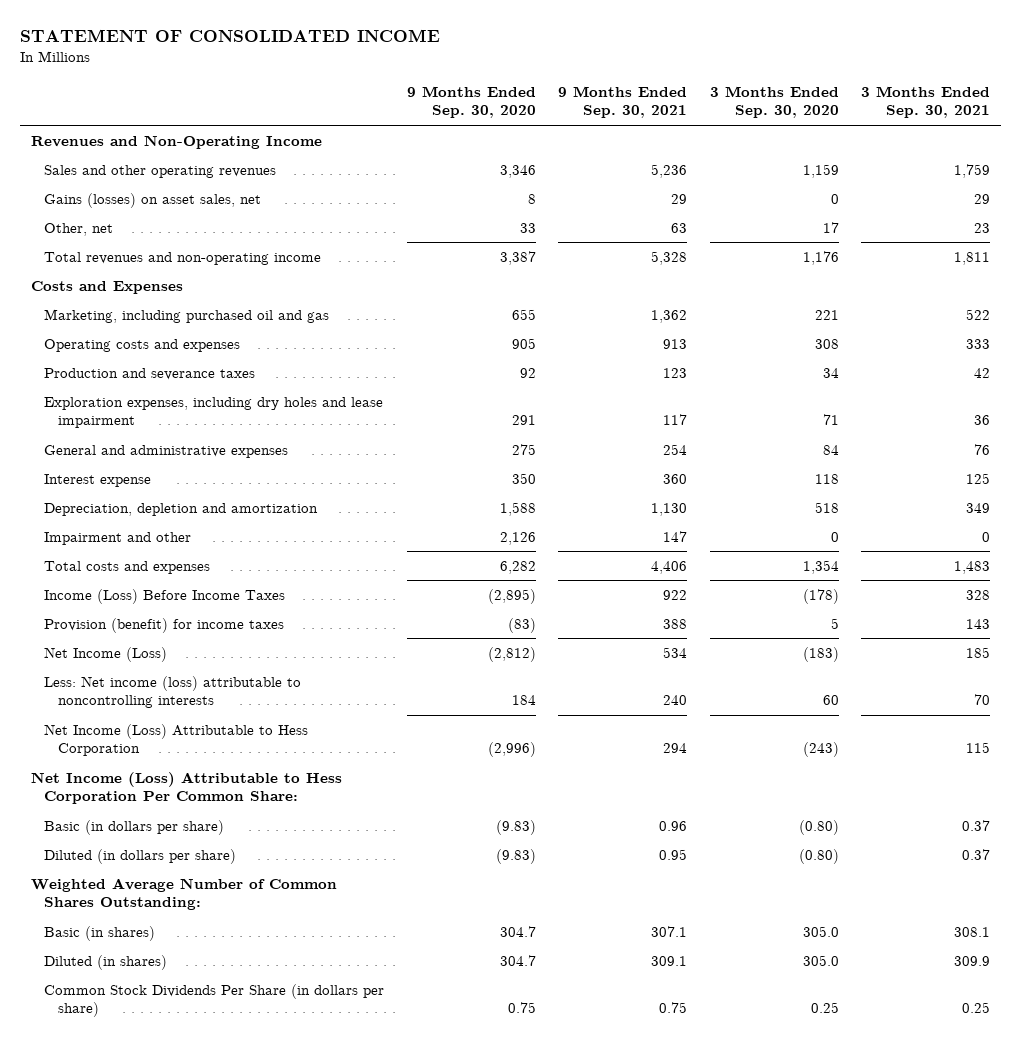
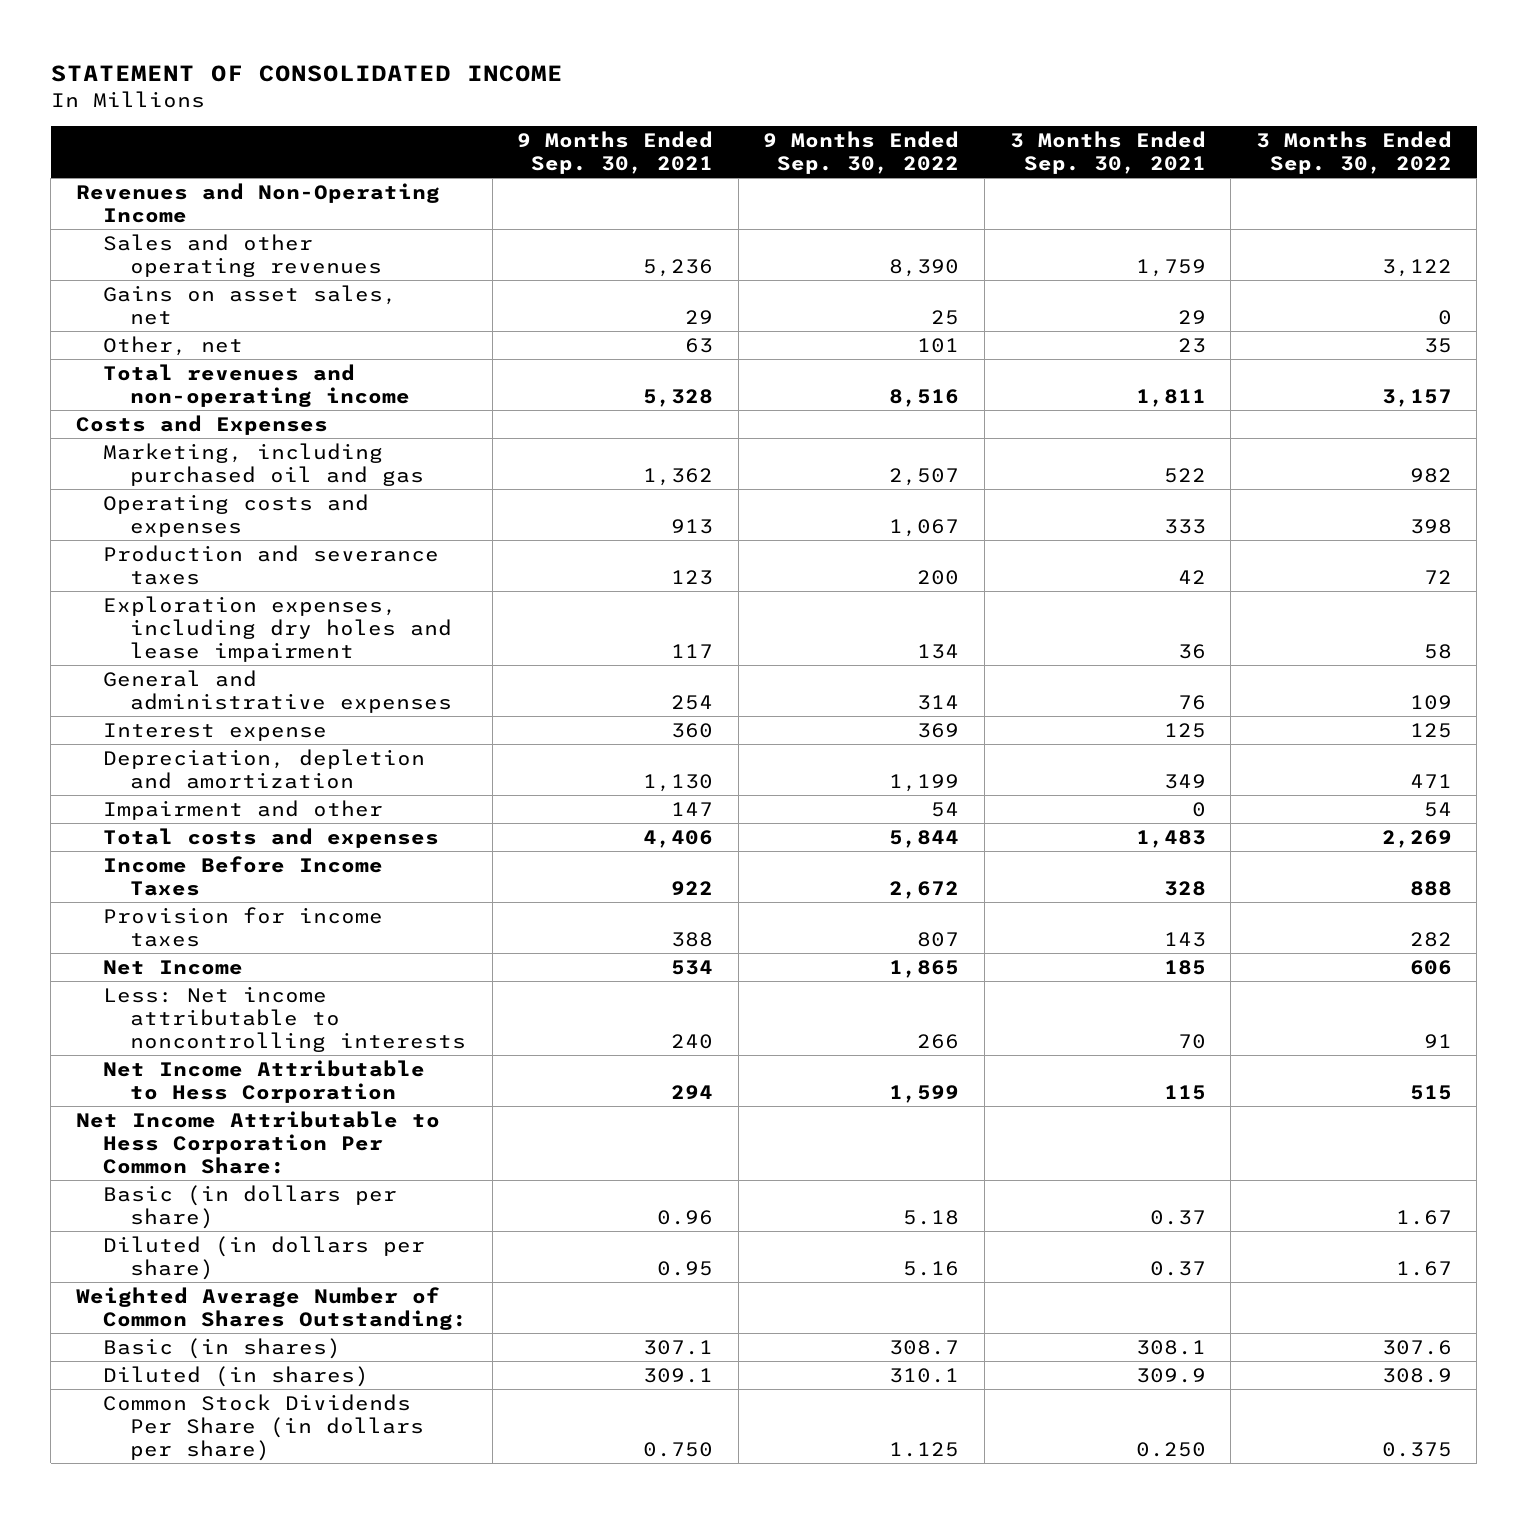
[406,85,536,119] 9 Months Ended Sep. 30, 2020 -> none
[709,85,839,119] 3 Months Ended Sep. 30, 2020 -> none
none -> [763,130,960,174] 9 Months Ended Sep. 30, 2022
none -> [1255,130,1452,174] 3 Months Ended Sep. 30, 2022
[44,192,262,208] Gains (losses) on asset sales, net -> [102,284,397,325] Gains on asset sales, net
[44,588,286,604] Income (Loss) Before Income Taxes -> [102,855,383,896] Income Before Income Taxes
[44,617,285,633] Provision (benefit) for income taxes -> [102,906,383,947] Provision for income taxes
[44,646,168,662] Net Income (Loss) -> [102,959,243,975] Net Income
[44,675,302,709] Less: Net income (loss) attributable to noncontrolling interests -> [102,985,467,1052] Less: Net income attributable to noncontrolling interests
[44,723,309,757] Net Income (Loss) Attributable to Hess Corporation -> [102,1059,425,1103] Net Income Attributable to Hess Corporation
[30,771,342,805] Net Income (Loss) Attributable to Hess Corporation Per Common Share: -> [75,1110,440,1174] Net Income Attributable to Hess Corporation Per Common Share:
[659,1002,688,1014] 0.75 -> [643,1441,714,1457] 0.750
[962,1002,991,1014] 0.25 -> [1135,1441,1206,1457] 0.250

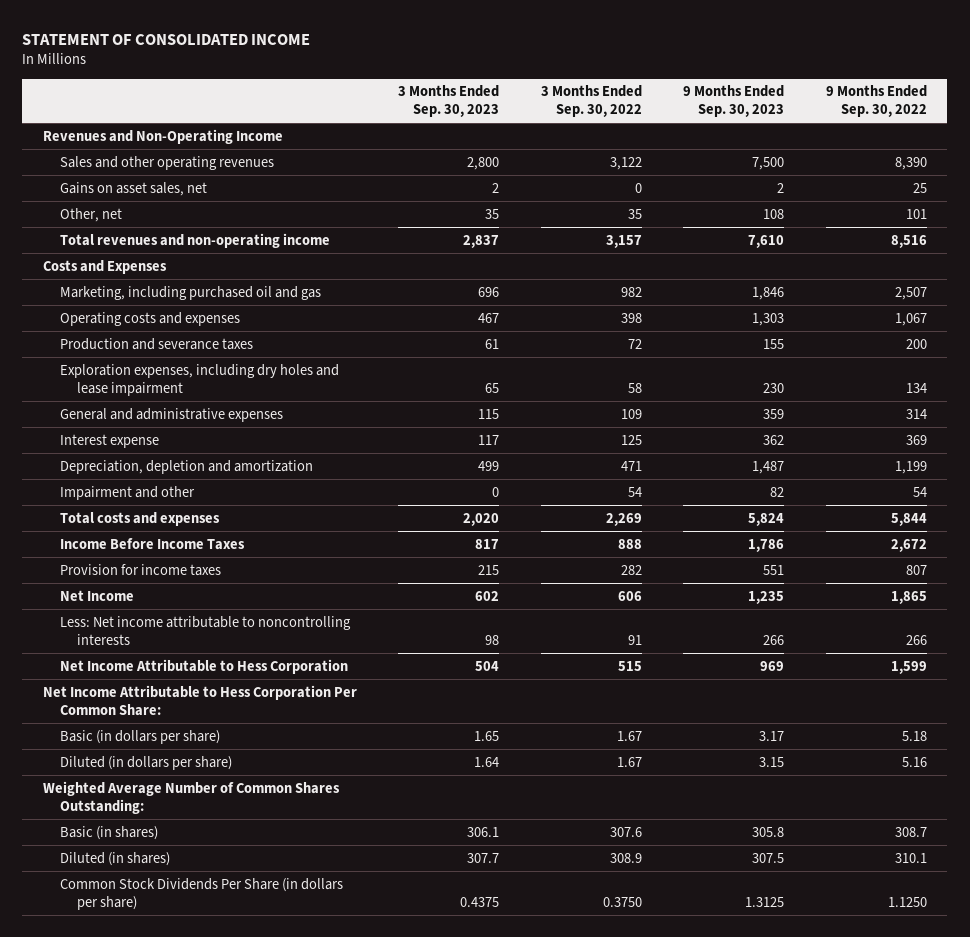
[517,130,714,174] 9 Months Ended Sep. 30, 2021 -> none
[1009,130,1206,174] 3 Months Ended Sep. 30, 2021 -> none
none -> [398,85,500,118] 3 Months Ended Sep. 30, 2023
none -> [683,85,785,118] 9 Months Ended Sep. 30, 2023
[889,1441,960,1457] 1.125 -> [887,896,927,907] 1.1250
[1381,1441,1452,1457] 0.375 -> [602,896,642,907] 0.3750

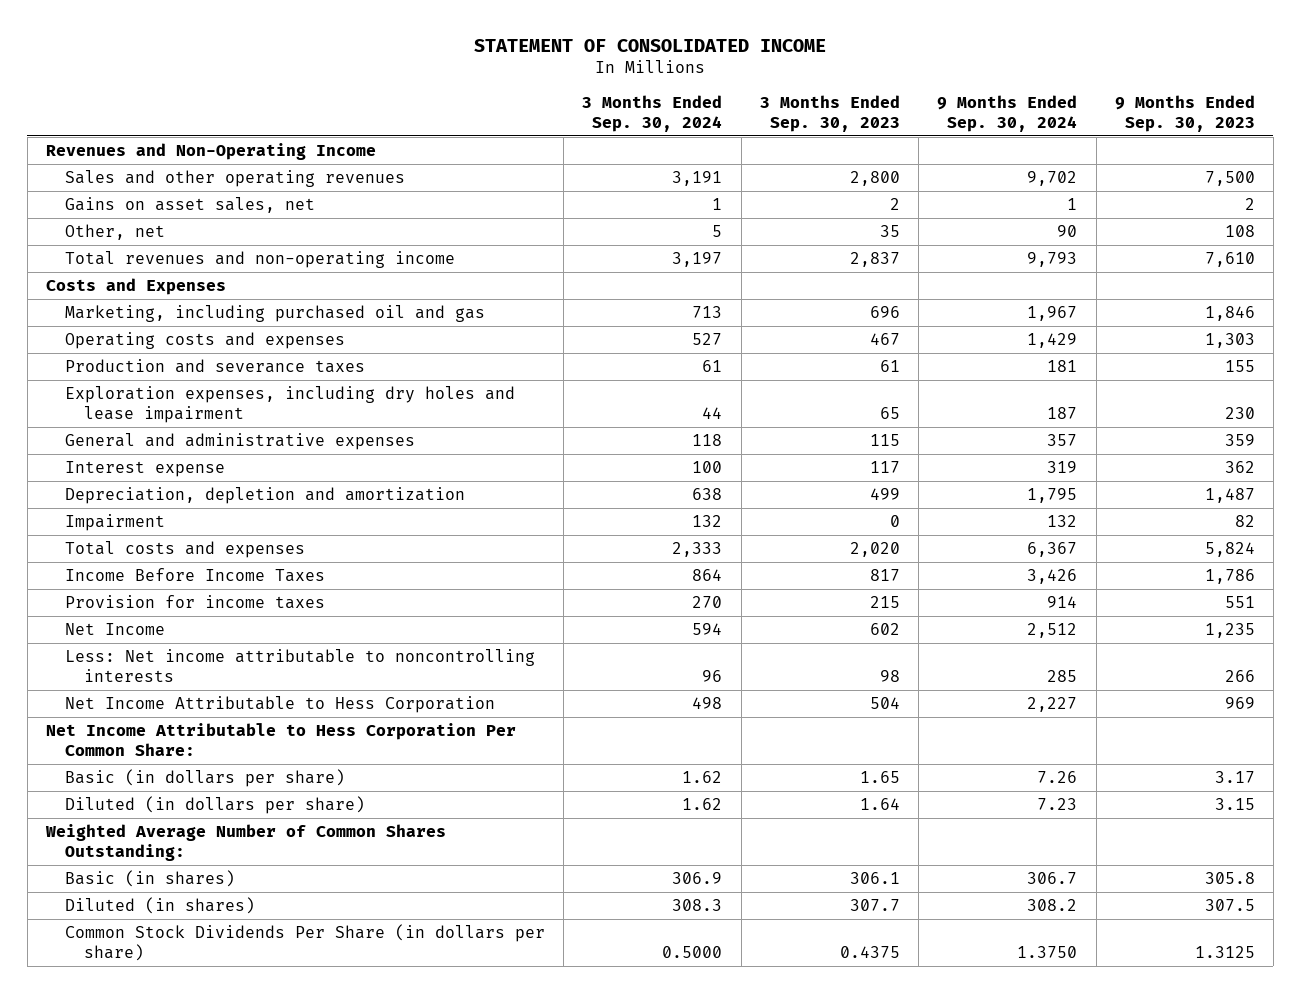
[540,85,642,118] 3 Months Ended Sep. 30, 2022 -> none
[825,85,927,118] 9 Months Ended Sep. 30, 2022 -> none
none -> [582,94,723,132] 3 Months Ended Sep. 30, 2024
none -> [937,94,1078,132] 9 Months Ended Sep. 30, 2024
[59,485,195,500] Impairment and other -> none
none -> [65,513,166,531] Impairment

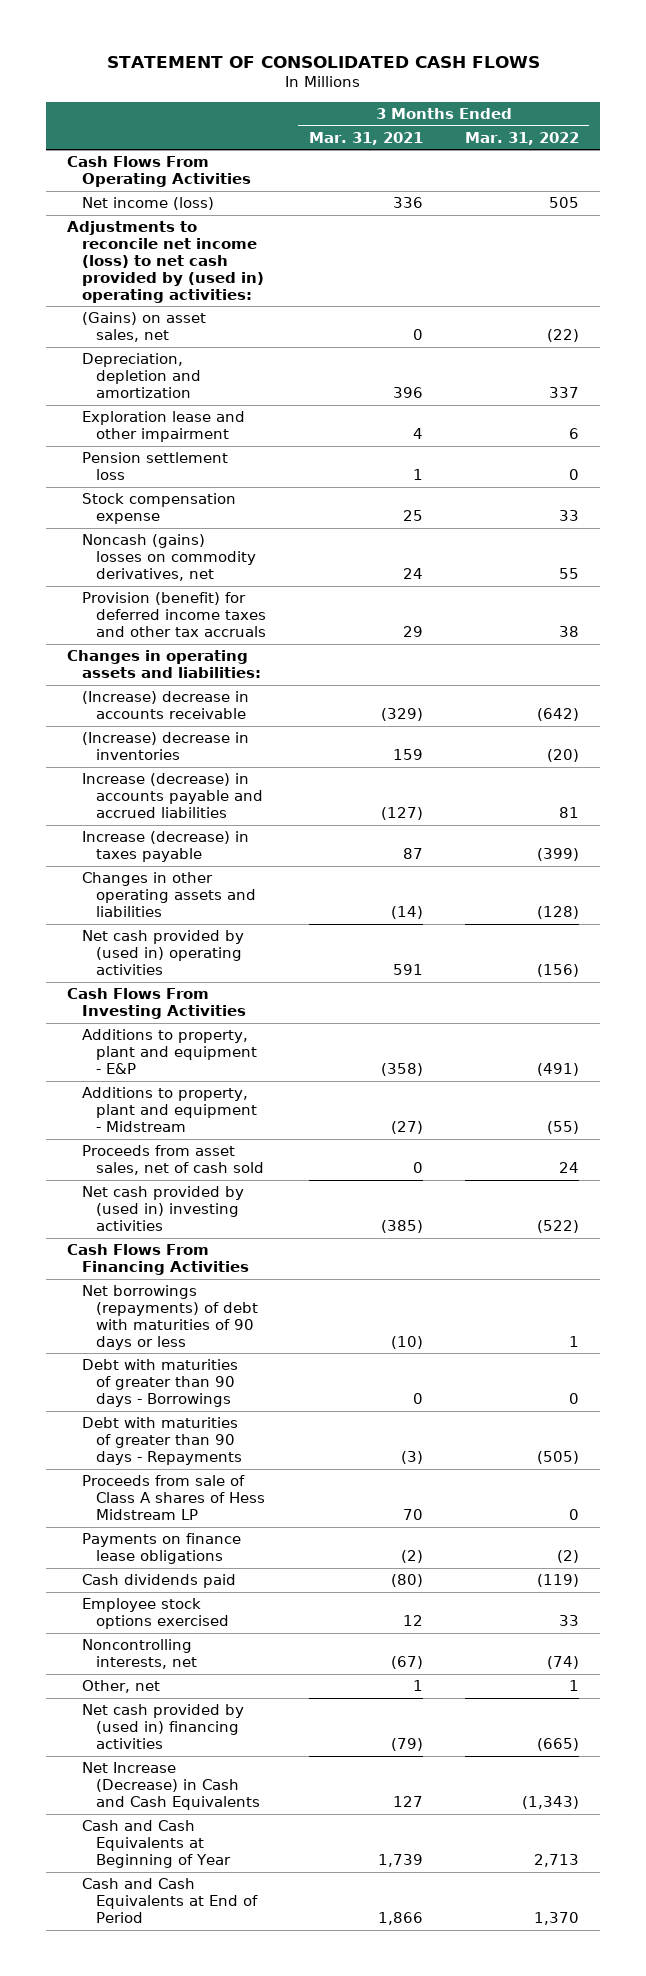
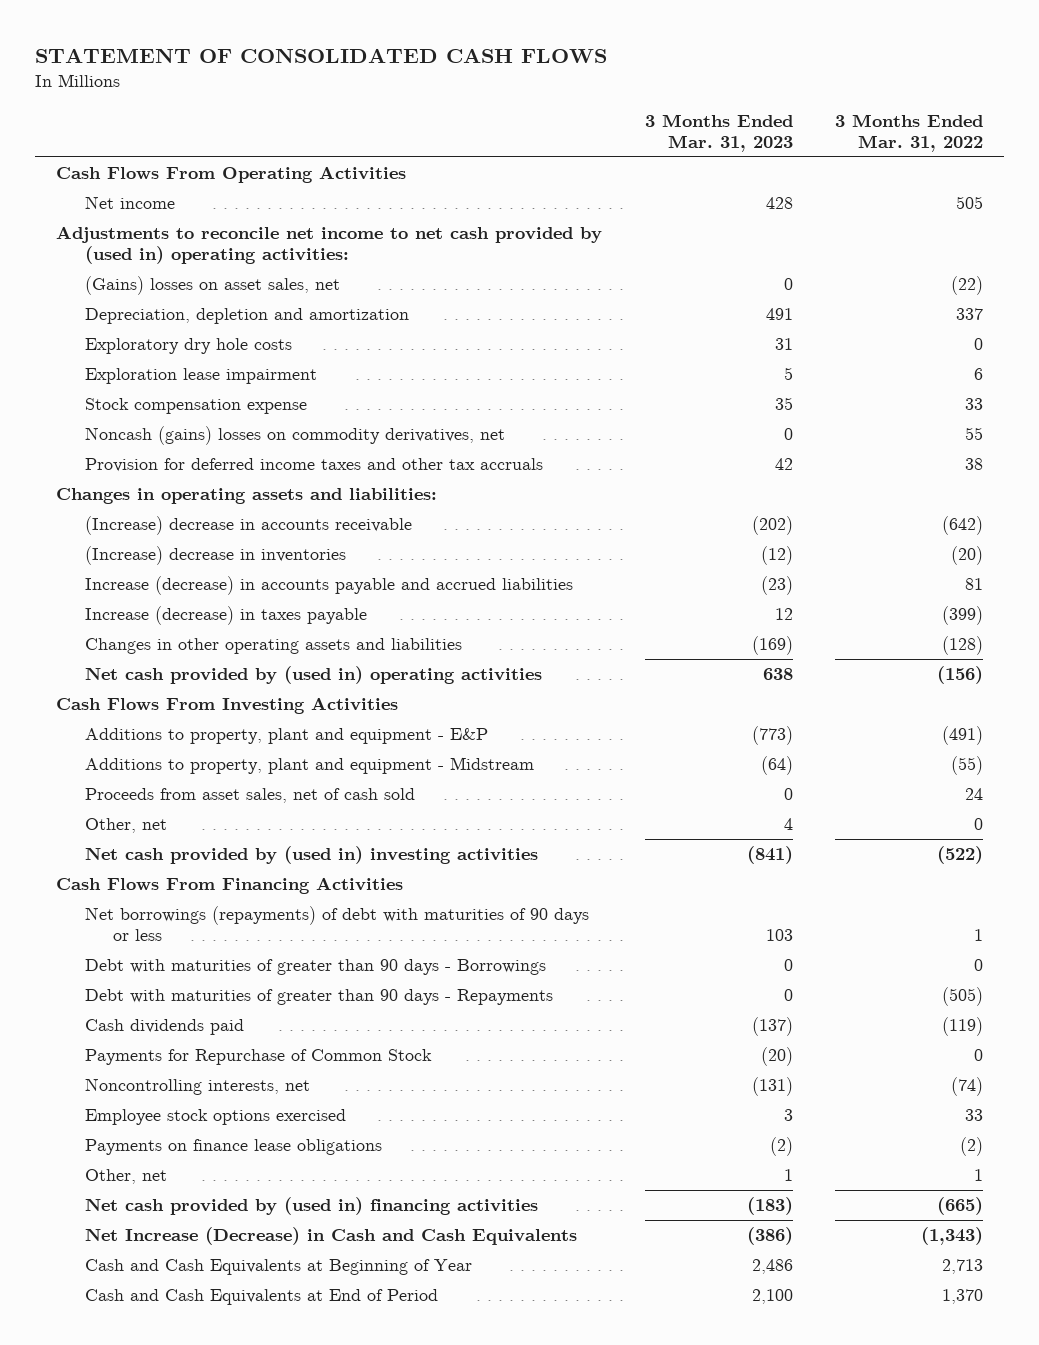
[308,131,423,145] Mar. 31, 2021 -> none
none -> [644,113,793,152] 3 Months Ended Mar. 31, 2023
[81,197,214,211] Net income (loss) -> [84,196,175,210] Net income
[66,221,264,303] Adjustments to reconcile net income (loss) to net cash provided by (used in) operating activities: -> [56,226,603,265] Adjustments to reconcile net income to net cash provided by (used in) operating activities:
[81,312,206,343] (Gains) on asset sales, net -> [84,276,340,296] (Gains) losses on asset sales, net
[81,452,228,481] Pension settlement loss -> none
none -> [84,338,292,355] Exploratory dry hole costs
[81,411,245,443] Exploration lease and other impairment -> [84,368,317,385] Exploration lease impairment
[81,592,267,637] Provision (benefit) for deferred income taxes and other tax accruals -> [84,458,543,473] Provision for deferred income taxes and other tax accruals
none -> [84,818,167,834] Other, net
[81,1475,266,1520] Proceeds from sale of Class A shares of Hess Midstream LP -> none
none -> [84,1049,432,1066] Payments for Repurchase of Common Stock
[81,1598,230,1630] Employee stock options exercised -> [84,1109,346,1126] Employee stock options exercised
[81,1533,241,1565] Payments on finance lease obligations -> [84,1139,382,1156] Payments on finance lease obligations

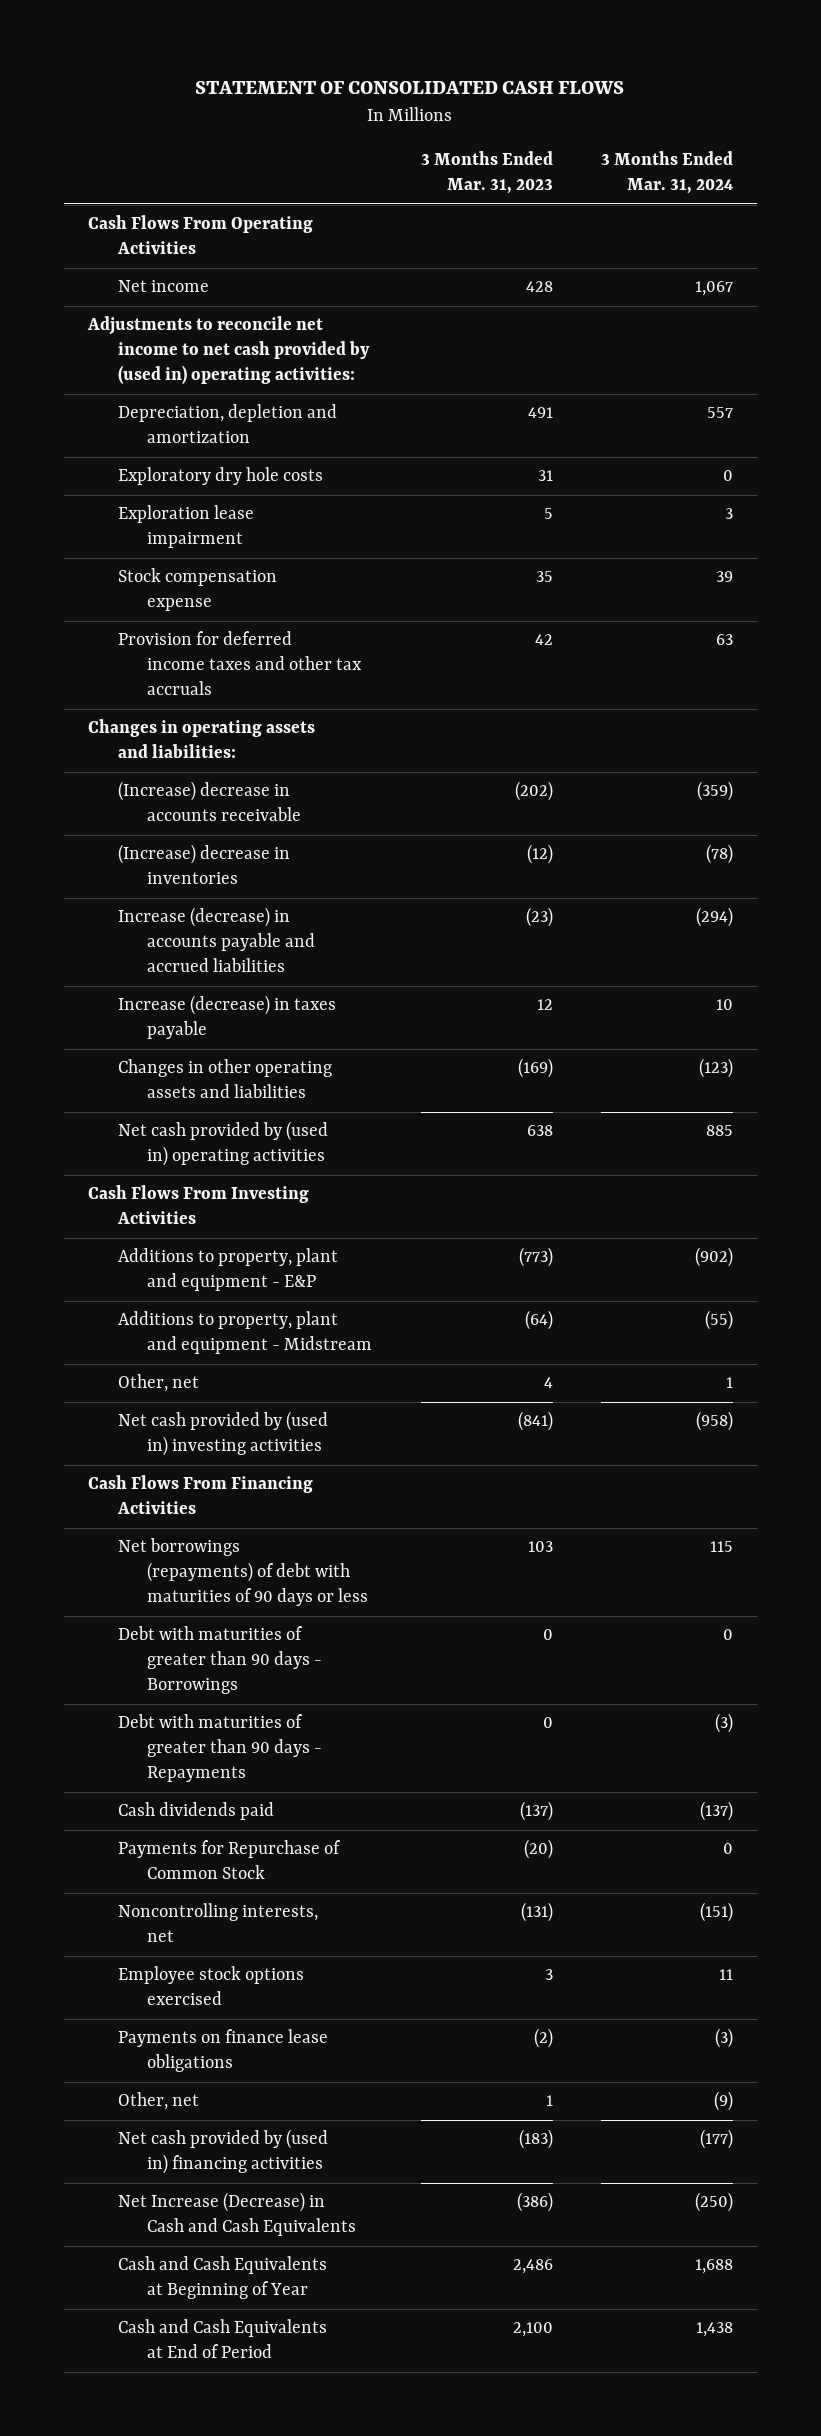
[834,113,983,152] 3 Months Ended Mar. 31, 2022 -> none
none -> [600,151,733,195] 3 Months Ended Mar. 31, 2024
[84,276,340,296] (Gains) losses on asset sales, net -> none
[84,426,505,446] Noncash (gains) losses on commodity derivatives, net -> none
[84,788,415,804] Proceeds from asset sales, net of cash sold -> none

